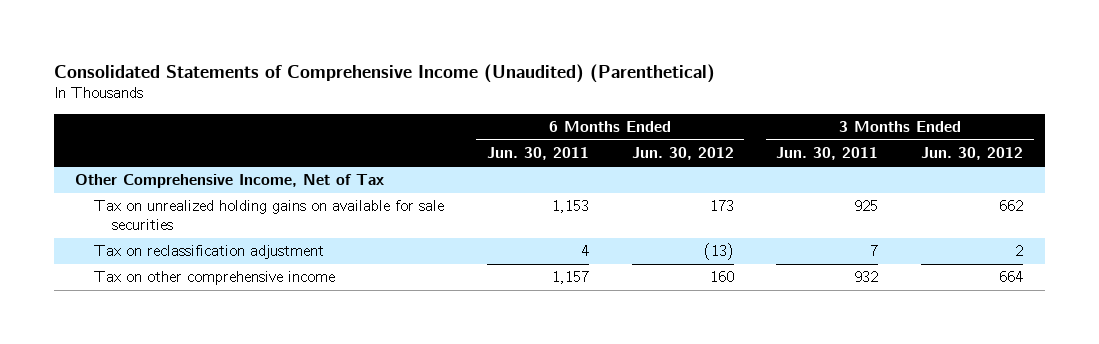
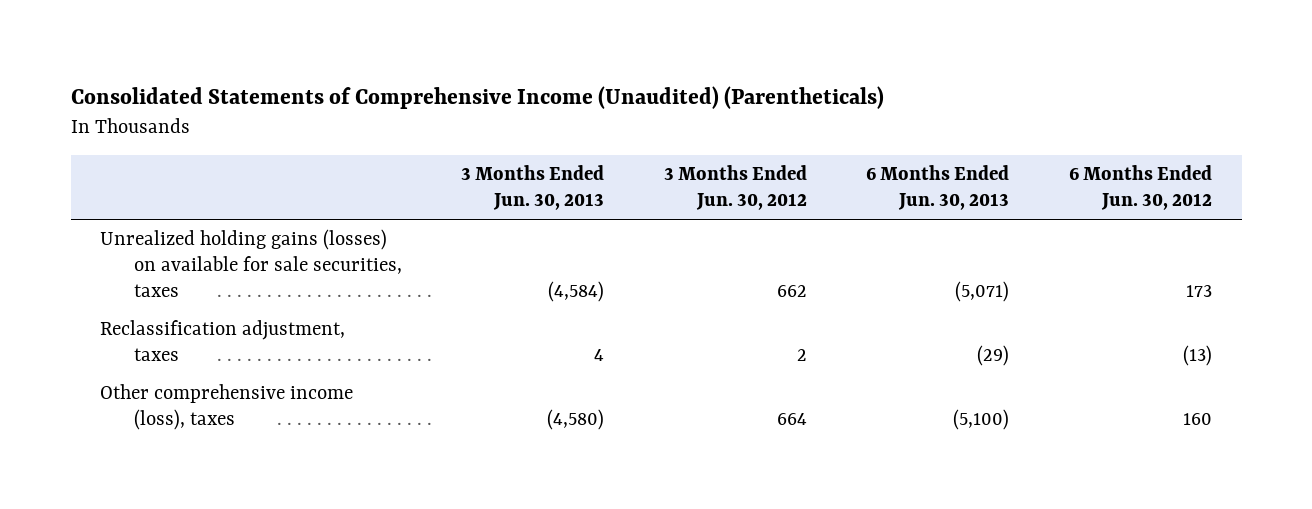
[53,63,715,83] Consolidated Statements of Comprehensive Income (Unaudited) (Parenthetical) -> [70,86,884,110] Consolidated Statements of Comprehensive Income (Unaudited) (Parentheticals)
[486,147,589,161] Jun. 30, 2011 -> none
[776,147,879,161] Jun. 30, 2011 -> none
none -> [461,164,605,211] 3 Months Ended Jun. 30, 2013
none -> [866,164,1010,211] 6 Months Ended Jun. 30, 2013
[75,174,385,189] Other Comprehensive Income, Net of Tax -> none
[93,200,444,231] Tax on unrealized holding gains on available for sale securities -> [100,229,402,298] Unrealized holding gains (losses) on available for sale securities, taxes
[93,245,324,260] Tax on reclassification adjustment -> [100,320,346,362] Reclassification adjustment, taxes
[93,271,335,286] Tax on other comprehensive income -> [100,384,354,431] Other comprehensive income (loss), taxes

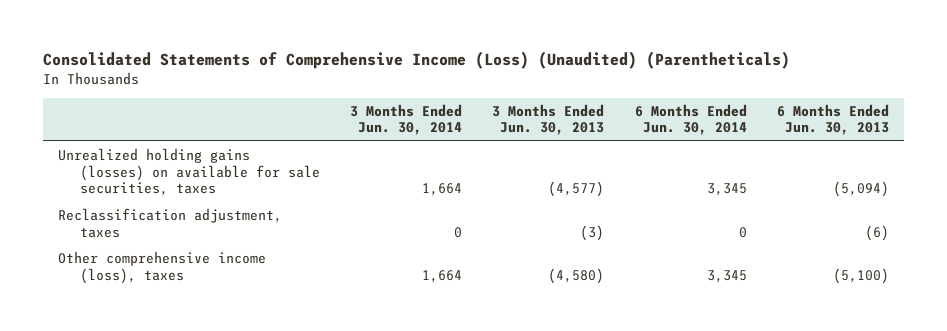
[70,86,884,110] Consolidated Statements of Comprehensive Income (Unaudited) (Parentheticals) -> [43,50,791,69] Consolidated Statements of Comprehensive Income (Loss) (Unaudited) (Parentheticals)
[663,164,807,211] 3 Months Ended Jun. 30, 2012 -> none
[1068,164,1212,211] 6 Months Ended Jun. 30, 2012 -> none
none -> [349,103,462,136] 3 Months Ended Jun. 30, 2014
none -> [634,103,747,136] 6 Months Ended Jun. 30, 2014
[548,281,605,303] (4,584) -> [548,181,605,198] (4,577)
[955,281,1010,303] (5,071) -> [832,181,889,198] (5,094)
[594,349,605,362] 4 -> [580,224,605,241] (3)
[977,345,1010,367] (29) -> [864,224,889,241] (6)

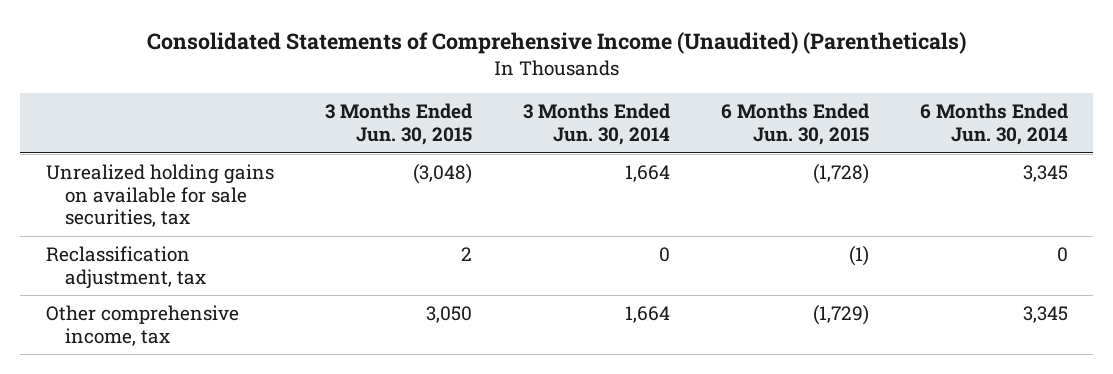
[43,50,791,69] Consolidated Statements of Comprehensive Income (Loss) (Unaudited) (Parentheticals) -> [146,32,966,55] Consolidated Statements of Comprehensive Income (Unaudited) (Parentheticals)
[492,103,605,136] 3 Months Ended Jun. 30, 2013 -> none
[776,103,889,136] 6 Months Ended Jun. 30, 2013 -> none
none -> [324,103,472,146] 3 Months Ended Jun. 30, 2015
none -> [720,103,869,146] 6 Months Ended Jun. 30, 2015
[58,148,320,197] Unrealized holding gains (losses) on available for sale securities, taxes -> [45,164,274,228] Unrealized holding gains on available for sale securities, tax
[58,208,283,238] Reclassification adjustment, taxes -> [45,246,206,289] Reclassification adjustment, tax
[58,251,267,284] Other comprehensive income (loss), taxes -> [45,305,239,346] Other comprehensive income, tax

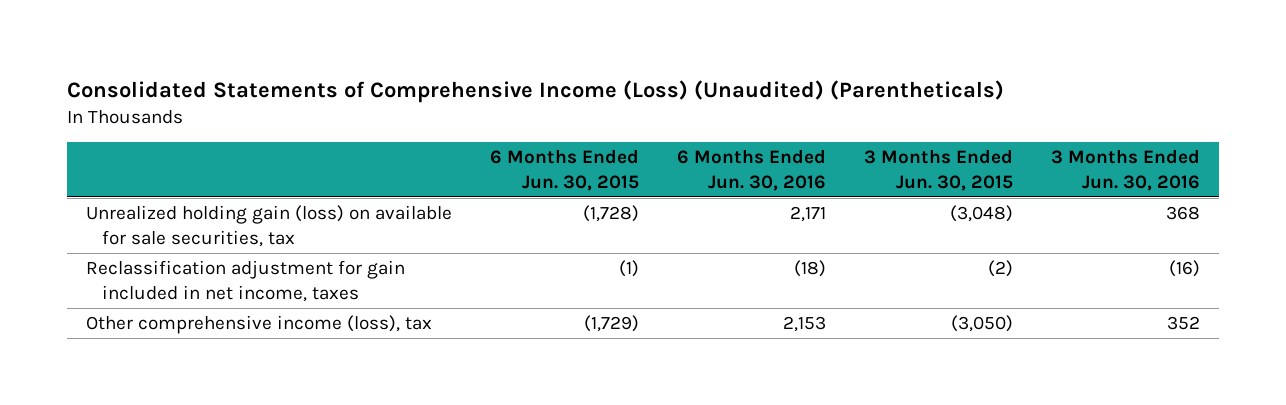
[146,32,966,55] Consolidated Statements of Comprehensive Income (Unaudited) (Parentheticals) -> [66,79,1004,103] Consolidated Statements of Comprehensive Income (Loss) (Unaudited) (Parentheticals)
[522,103,670,146] 3 Months Ended Jun. 30, 2014 -> none
[919,103,1068,146] 6 Months Ended Jun. 30, 2014 -> none
none -> [676,148,826,191] 6 Months Ended Jun. 30, 2016
none -> [1050,148,1200,191] 3 Months Ended Jun. 30, 2016
[45,164,274,228] Unrealized holding gains on available for sale securities, tax -> [85,204,452,247] Unrealized holding gain (loss) on available for sale securities, tax
[45,246,206,289] Reclassification adjustment, tax -> [85,259,405,302] Reclassification adjustment for gain included in net income, taxes
[460,247,472,262] 2 -> [987,259,1013,277] (2)
[45,305,239,346] Other comprehensive income, tax -> [85,314,432,334] Other comprehensive income (loss), tax
[425,306,472,324] 3,050 -> [950,314,1013,332] (3,050)

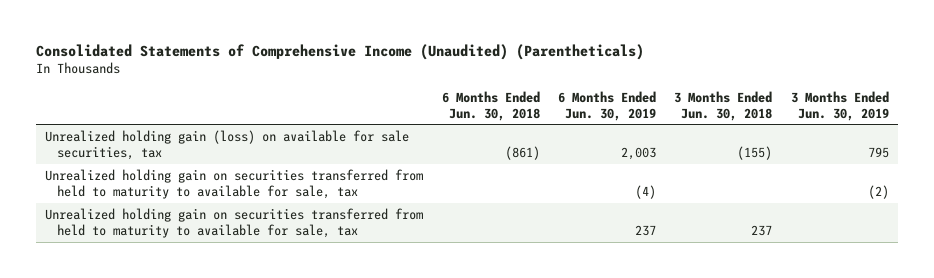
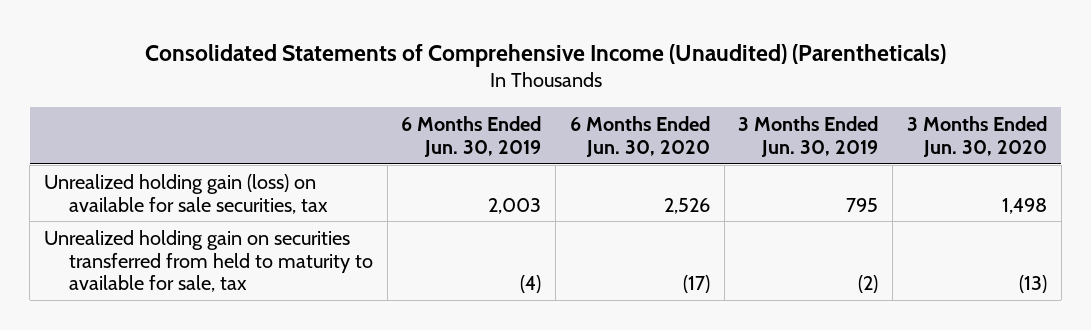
[441,90,540,121] 6 Months Ended Jun. 30, 2018 -> none
[674,90,773,121] 3 Months Ended Jun. 30, 2018 -> none
none -> [569,116,710,157] 6 Months Ended Jun. 30, 2020
none -> [906,116,1047,157] 3 Months Ended Jun. 30, 2020
[45,207,424,238] Unrealized holding gain on securities transferred from held to maturity to available for sale, tax -> none

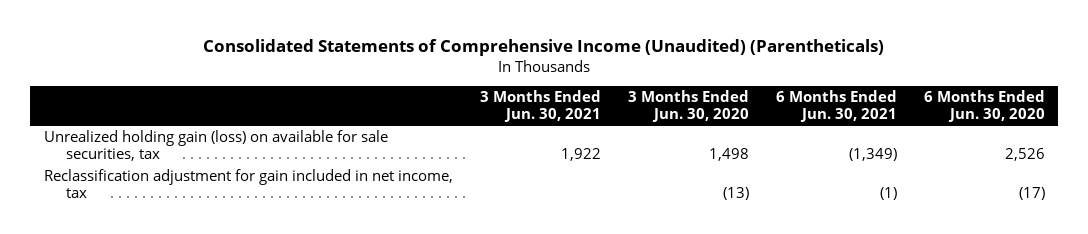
[401,116,542,157] 6 Months Ended Jun. 30, 2019 -> none
[738,116,879,157] 3 Months Ended Jun. 30, 2019 -> none
none -> [479,90,601,123] 3 Months Ended Jun. 30, 2021
none -> [775,90,897,123] 6 Months Ended Jun. 30, 2021
[44,229,373,293] Unrealized holding gain on securities transferred from held to maturity to available for sale, tax -> [43,169,453,199] Reclassification adjustment for gain included in net income, tax

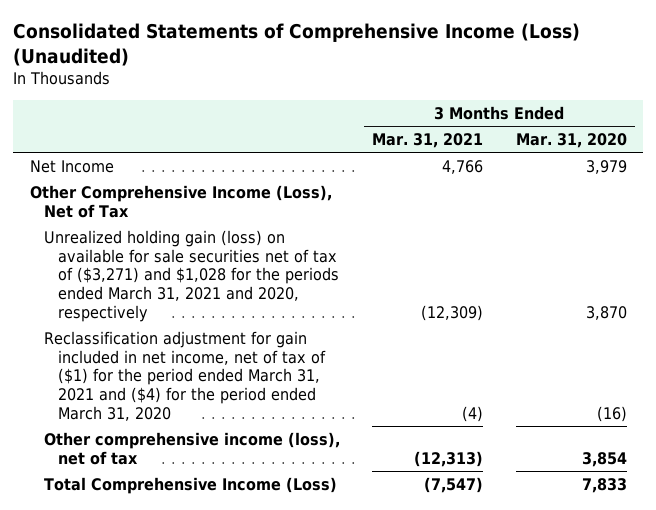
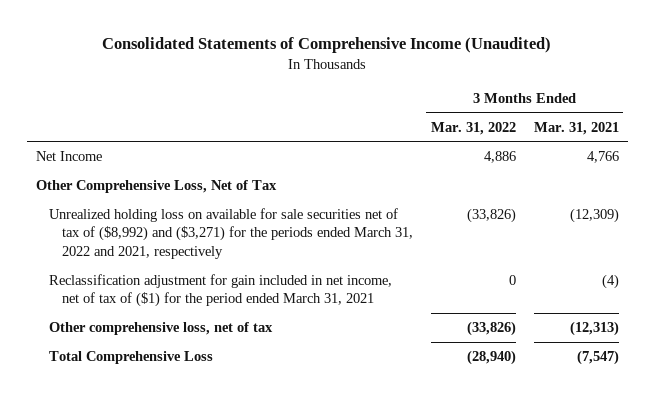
[13,23,581,66] Consolidated Statements of Comprehensive Income (Loss) (Unaudited) -> [102,37,552,54] Consolidated Statements of Comprehensive Income (Unaudited)
[515,132,627,148] Mar. 31, 2020 -> none
none -> [430,121,516,135] Mar. 31, 2022
[29,184,332,218] Other Comprehensive Income (Loss), Net of Tax -> [35,180,277,194] Other Comprehensive Loss, Net of Tax
[43,229,340,322] Unrealized holding gain (loss) on available for sale securities net of tax of ($3,271) and $1,028 for the periods ended March 31, 2021 and 2020, respectively -> [48,208,413,259] Unrealized holding loss on available for sale securities net of tax of ($8,992) and ($3,271) for the periods ended March 31, 2022 and 2021, respectively
[43,330,327,421] Reclassification adjustment for gain included in net income, net of tax of ($1) for the period ended March 31, 2021 and ($4) for the period ended March 31, 2020 -> [48,274,392,308] Reclassification adjustment for gain included in net income, net of tax of ($1) for the period ended March 31, 2021
[43,431,340,465] Other comprehensive income (loss), net of tax -> [48,322,273,336] Other comprehensive loss, net of tax
[43,476,337,494] Total Comprehensive Income (Loss) -> [48,351,213,365] Total Comprehensive Loss

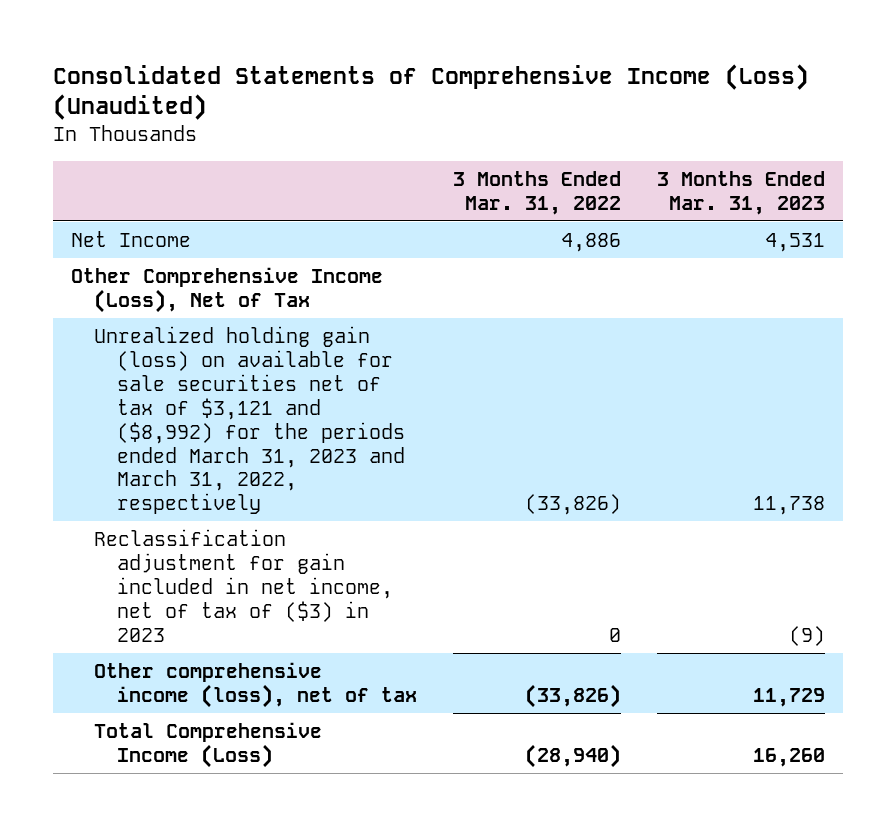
[102,37,552,54] Consolidated Statements of Comprehensive Income (Unaudited) -> [52,63,809,121] Consolidated Statements of Comprehensive Income (Loss) (Unaudited)
[533,121,619,135] Mar. 31, 2021 -> none
none -> [657,170,826,215] 3 Months Ended Mar. 31, 2023
[35,180,277,194] Other Comprehensive Loss, Net of Tax -> [70,266,383,313] Other Comprehensive Income (Loss), Net of Tax
[48,208,413,259] Unrealized holding loss on available for sale securities net of tax of ($8,992) and ($3,271) for the periods ended March 31, 2022 and 2021, respectively -> [93,325,405,515] Unrealized holding gain (loss) on available for sale securities net of tax of $3,121 and ($8,992) for the periods ended March 31, 2023 and March 31, 2022, respectively
[48,274,392,308] Reclassification adjustment for gain included in net income, net of tax of ($1) for the period ended March 31, 2021 -> [93,528,393,642] Reclassification adjustment for gain included in net income, net of tax of ($3) in 2023
[48,322,273,336] Other comprehensive loss, net of tax -> [93,661,417,708] Other comprehensive income (loss), net of tax
[48,351,213,365] Total Comprehensive Loss -> [93,721,322,768] Total Comprehensive Income (Loss)

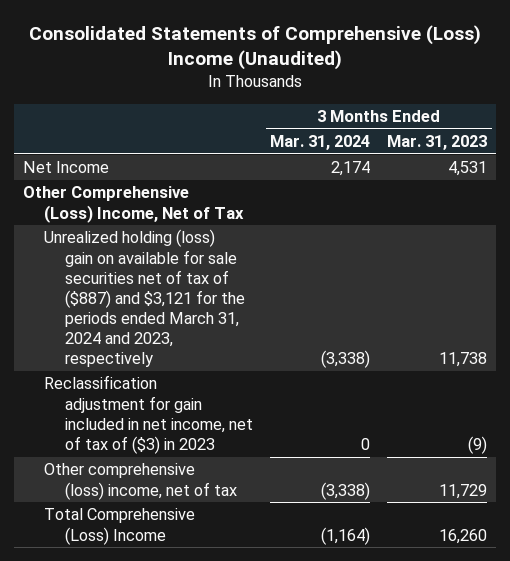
[52,63,809,121] Consolidated Statements of Comprehensive Income (Loss) (Unaudited) -> [29,24,482,71] Consolidated Statements of Comprehensive (Loss) Income (Unaudited)
[452,170,621,215] 3 Months Ended Mar. 31, 2022 -> none
none -> [269,135,370,151] Mar. 31, 2024
[70,266,383,313] Other Comprehensive Income (Loss), Net of Tax -> [22,186,244,223] Other Comprehensive (Loss) Income, Net of Tax
[93,325,405,515] Unrealized holding gain (loss) on available for sale securities net of tax of $3,121 and ($8,992) for the periods ended March 31, 2023 and March 31, 2022, respectively -> [43,229,245,368] Unrealized holding (loss) gain on available for sale securities net of tax of ($887) and $3,121 for the periods ended March 31, 2024 and 2023, respectively
[93,661,417,708] Other comprehensive income (loss), net of tax -> [43,463,237,500] Other comprehensive (loss) income, net of tax
[93,721,322,768] Total Comprehensive Income (Loss) -> [43,508,195,545] Total Comprehensive (Loss) Income

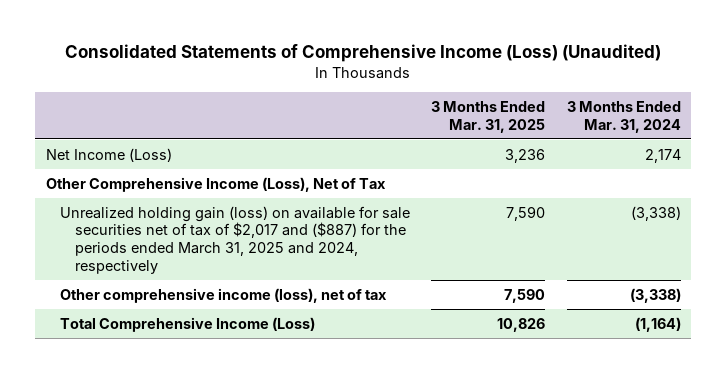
[29,24,482,71] Consolidated Statements of Comprehensive (Loss) Income (Unaudited) -> [65,43,662,62] Consolidated Statements of Comprehensive Income (Loss) (Unaudited)
[387,135,488,151] Mar. 31, 2023 -> none
none -> [431,101,546,133] 3 Months Ended Mar. 31, 2025
[43,375,253,454] Reclassification adjustment for gain included in net income, net of tax of ($3) in 2023 -> none
[22,161,109,174] Net Income -> [45,147,172,162] Net Income (Loss)
[22,186,244,223] Other Comprehensive (Loss) Income, Net of Tax -> [45,176,386,192] Other Comprehensive Income (Loss), Net of Tax
[43,229,245,368] Unrealized holding (loss) gain on available for sale securities net of tax of ($887) and $3,121 for the periods ended March 31, 2024 and 2023, respectively -> [60,205,411,274] Unrealized holding gain (loss) on available for sale securities net of tax of $2,017 and ($887) for the periods ended March 31, 2025 and 2024, respectively
[43,463,237,500] Other comprehensive (loss) income, net of tax -> [60,287,388,303] Other comprehensive income (loss), net of tax
[43,508,195,545] Total Comprehensive (Loss) Income -> [60,316,316,332] Total Comprehensive Income (Loss)

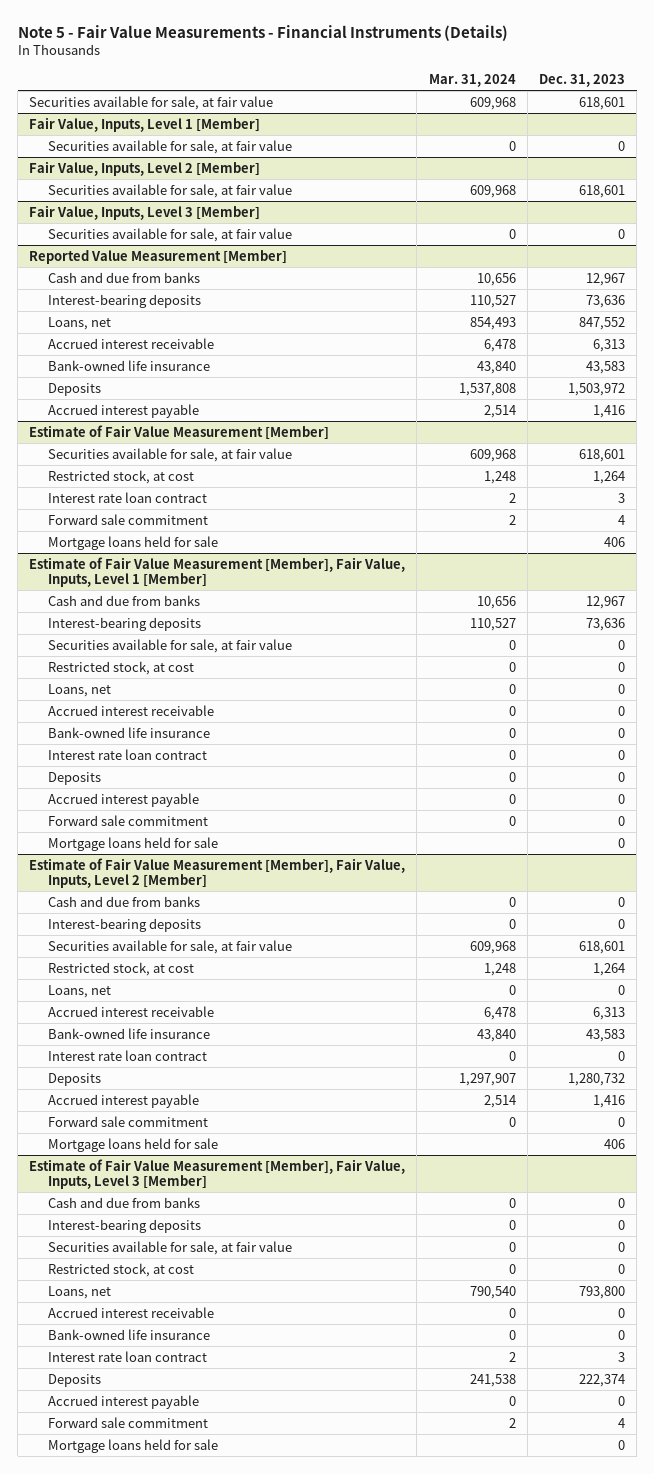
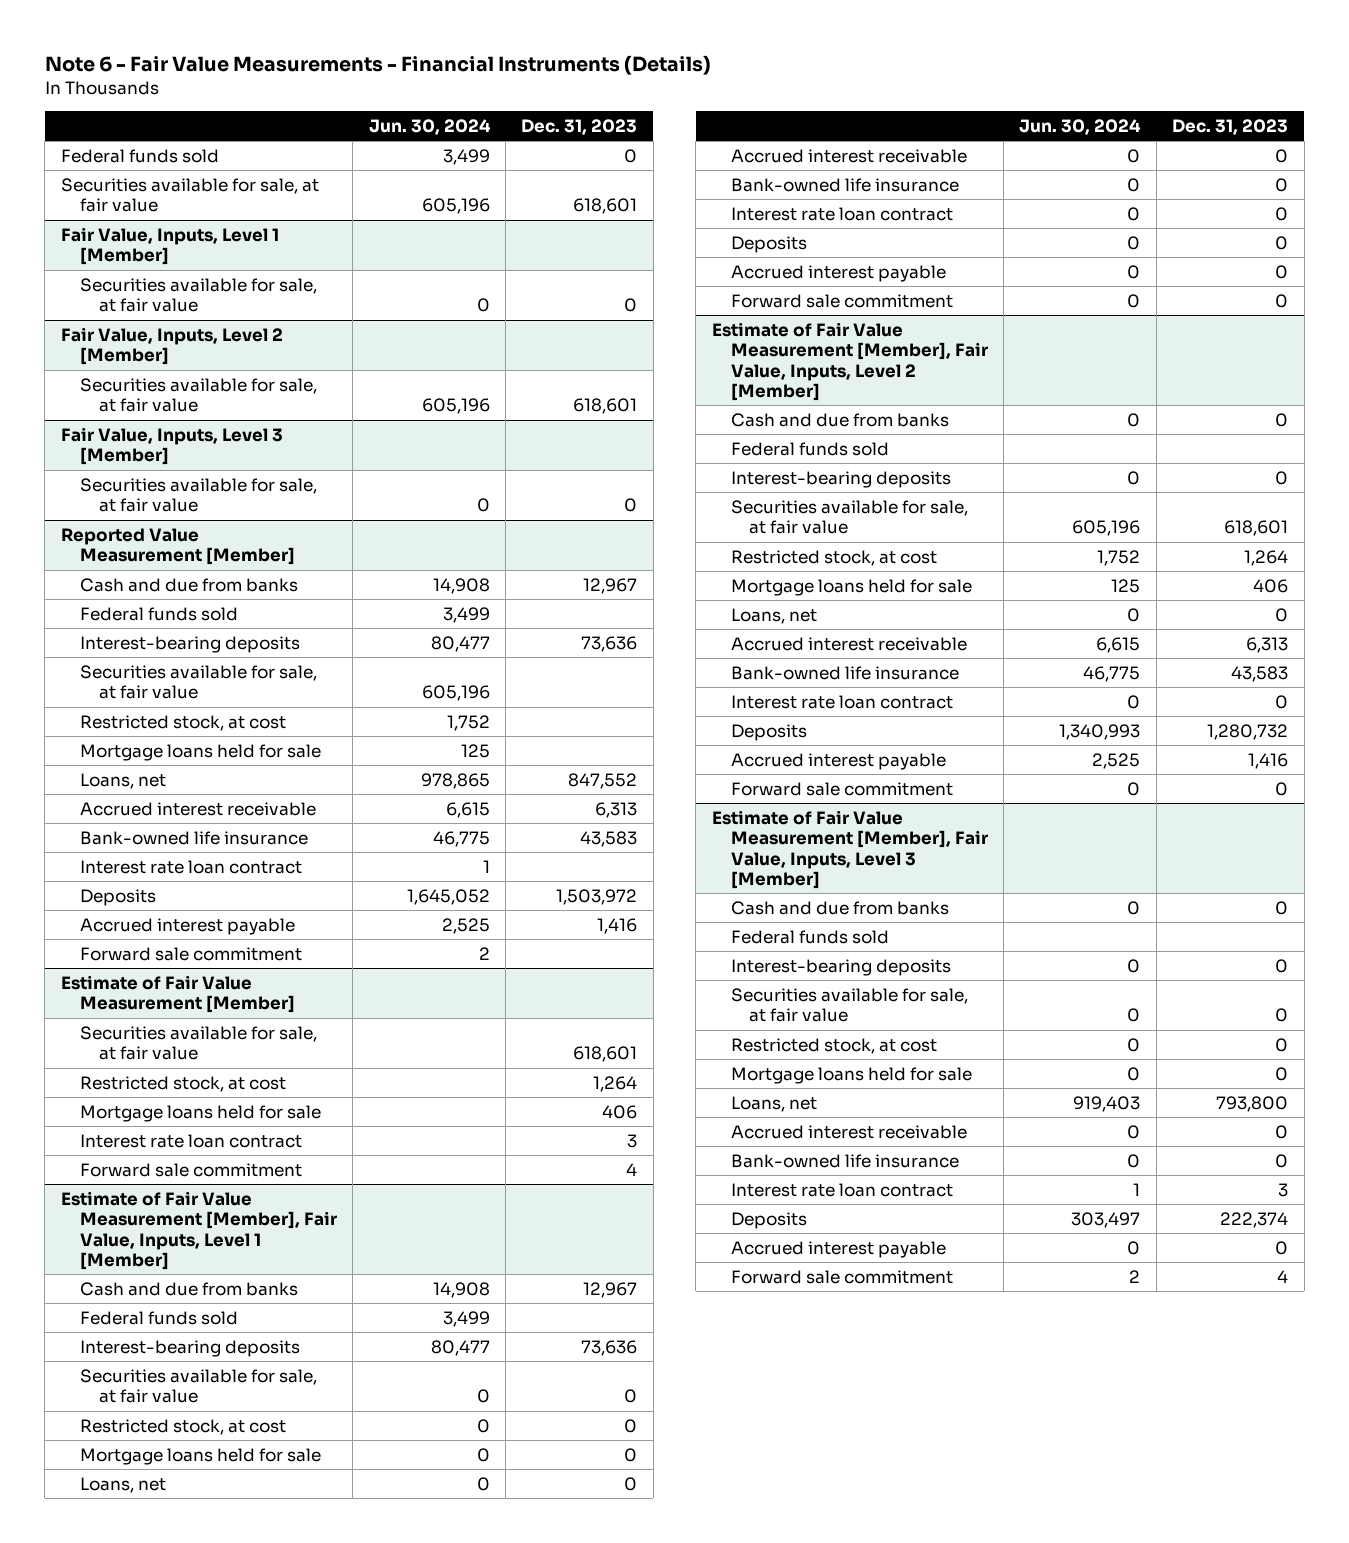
[17,24,508,41] Note 5 - Fair Value Measurements - Financial Instruments (Details) -> [44,55,711,76] Note 6 - Fair Value Measurements - Financial Instruments (Details)
[428,73,516,87] Mar. 31, 2024 -> none
none -> [368,118,491,135] Jun. 30, 2024
none -> [60,148,219,163] Federal funds sold
none -> [79,606,238,621] Federal funds sold
none -> [79,664,317,700] Securities available for sale, at fair value
none -> [79,714,286,731] Restricted stock, at cost
none -> [79,743,321,761] Mortgage loans held for sale
none -> [79,859,302,874] Interest rate loan contract
none -> [79,946,302,961] Forward sale commitment
[47,535,218,550] Mortgage loans held for sale -> [79,1104,321,1122] Mortgage loans held for sale
none -> [79,1310,238,1325] Federal funds sold
[47,836,218,851] Mortgage loans held for sale -> [79,1447,321,1465] Mortgage loans held for sale
none -> [730,441,889,456] Federal funds sold
[47,1137,218,1152] Mortgage loans held for sale -> [730,578,972,596] Mortgage loans held for sale
none -> [730,929,889,944] Federal funds sold
[47,1438,218,1453] Mortgage loans held for sale -> [730,1066,972,1084] Mortgage loans held for sale

